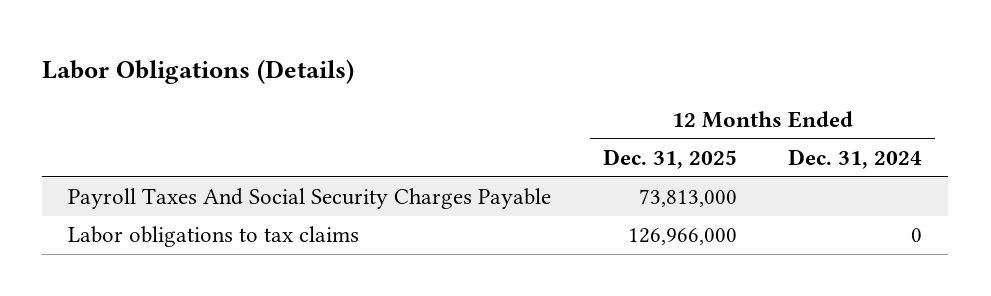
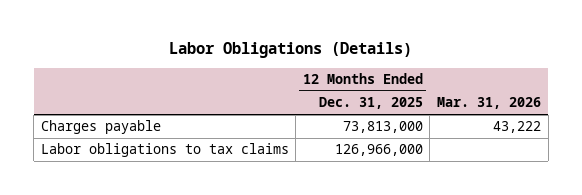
[788,149,923,170] Dec. 31, 2024 -> none
none -> [437,97,542,110] Mar. 31, 2026
[68,188,552,210] Payroll Taxes And Social Security Charges Payable -> [40,120,161,135] Charges payable

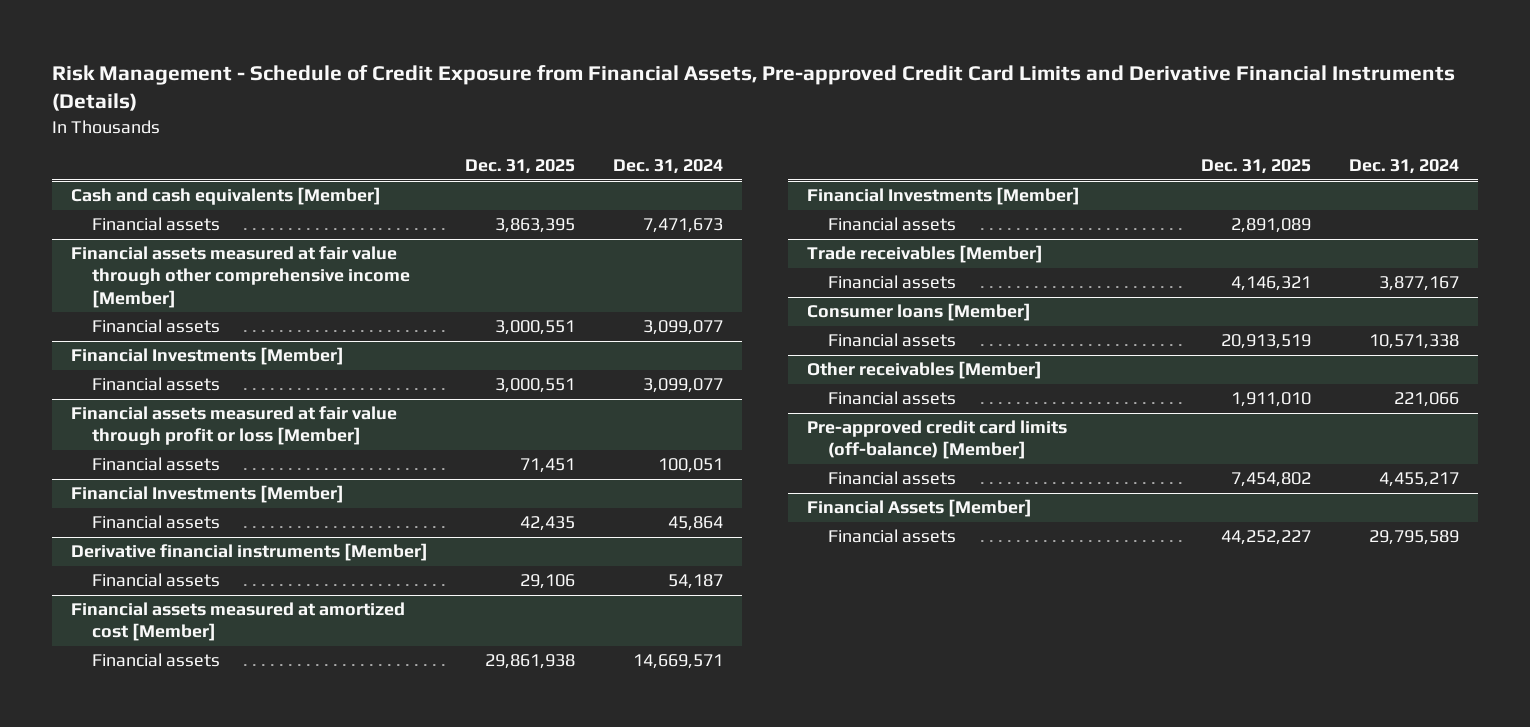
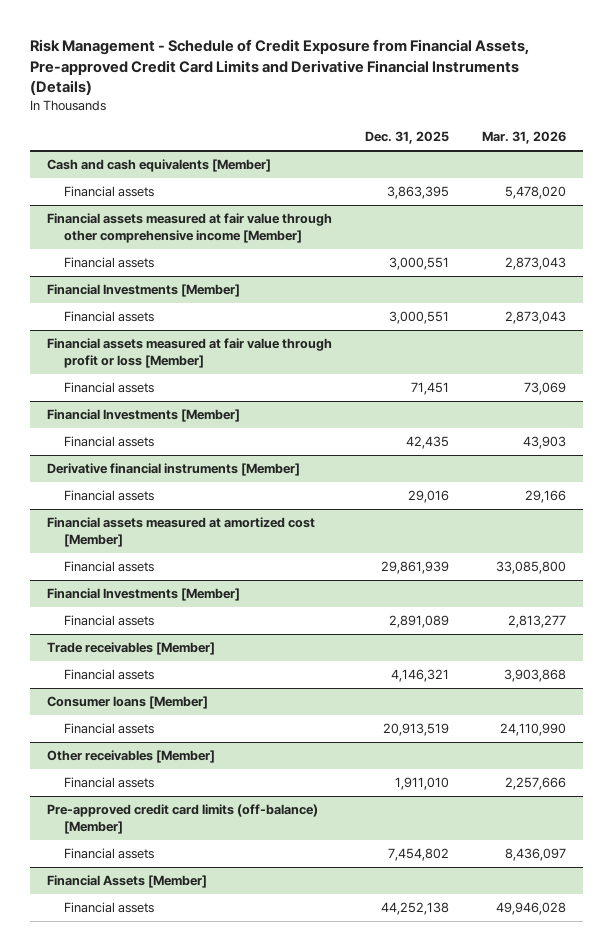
[613,159,724,175] Dec. 31, 2024 -> none
none -> [482,131,567,145] Mar. 31, 2026
[520,574,576,590] 29,106 -> [408,490,450,504] 29,016
[485,654,576,670] 29,861,938 -> [381,561,450,575] 29,861,939
[1221,530,1312,546] 44,252,227 -> [381,902,450,916] 44,252,138

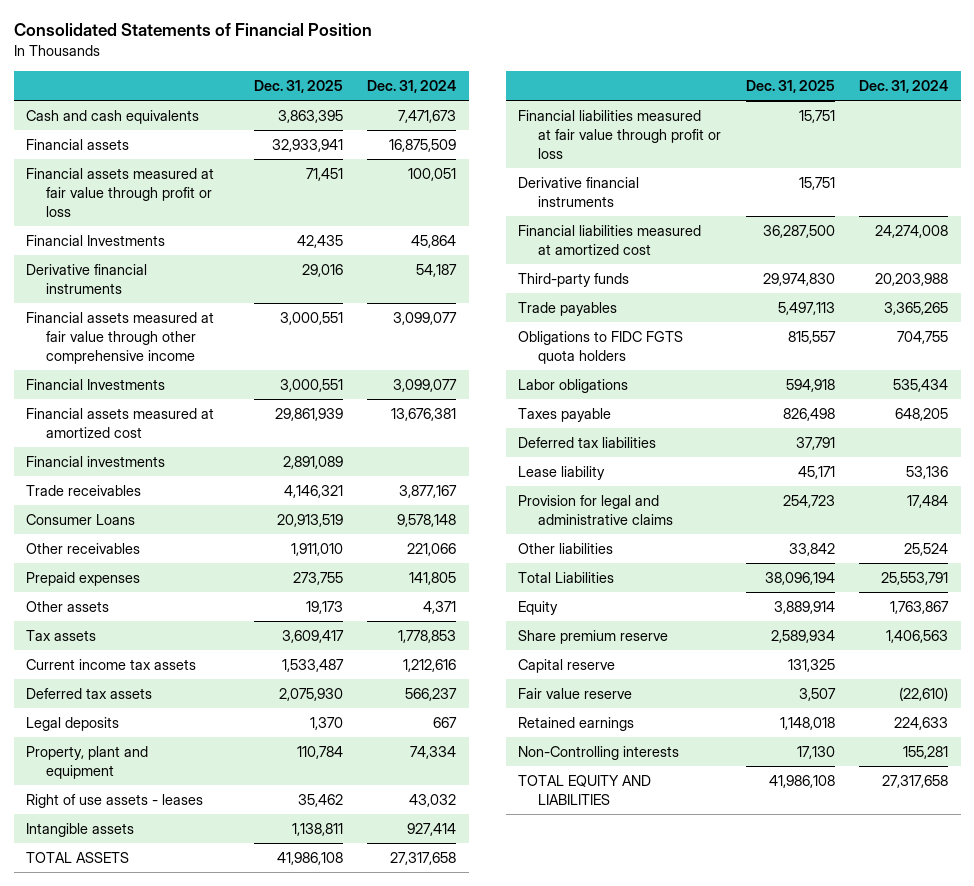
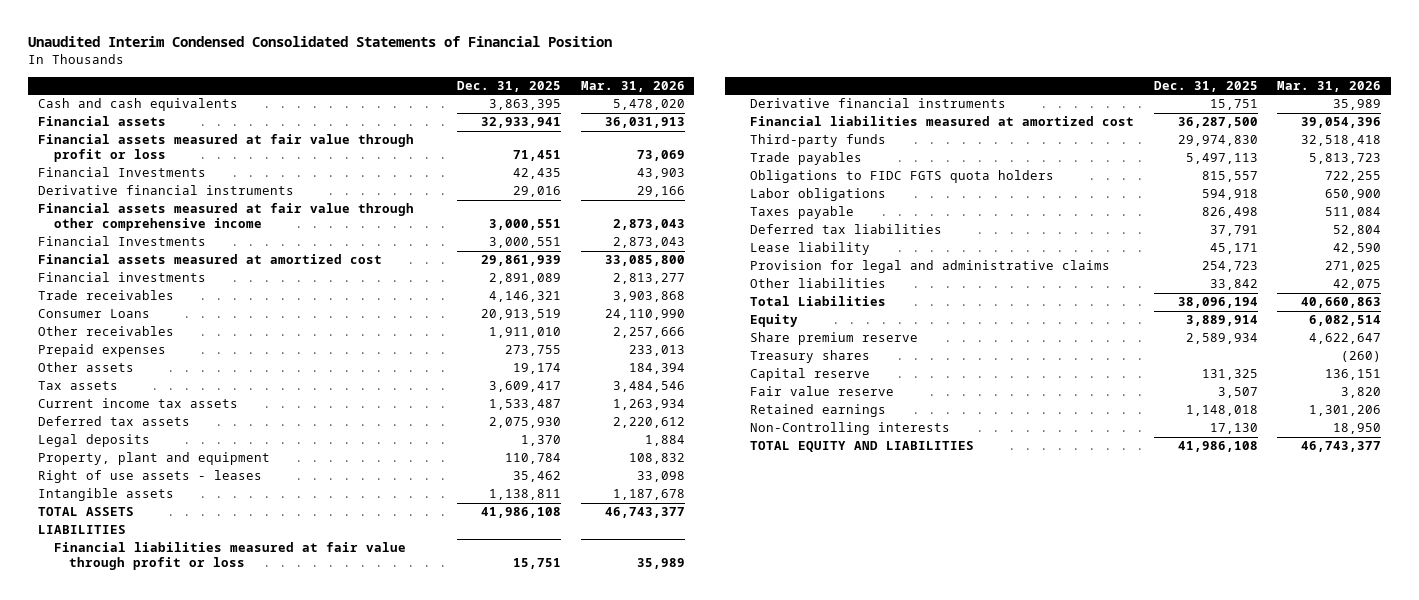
[13,23,372,37] Consolidated Statements of Financial Position -> [28,36,613,48] Unaudited Interim Condensed Consolidated Statements of Financial Position
[367,80,457,94] Dec. 31, 2024 -> none
none -> [580,80,685,92] Mar. 31, 2026
[305,600,343,614] 19,173 -> [513,363,562,375] 19,174
none -> [37,525,126,535] LIABILITIES
none -> [750,350,871,364] Treasury shares

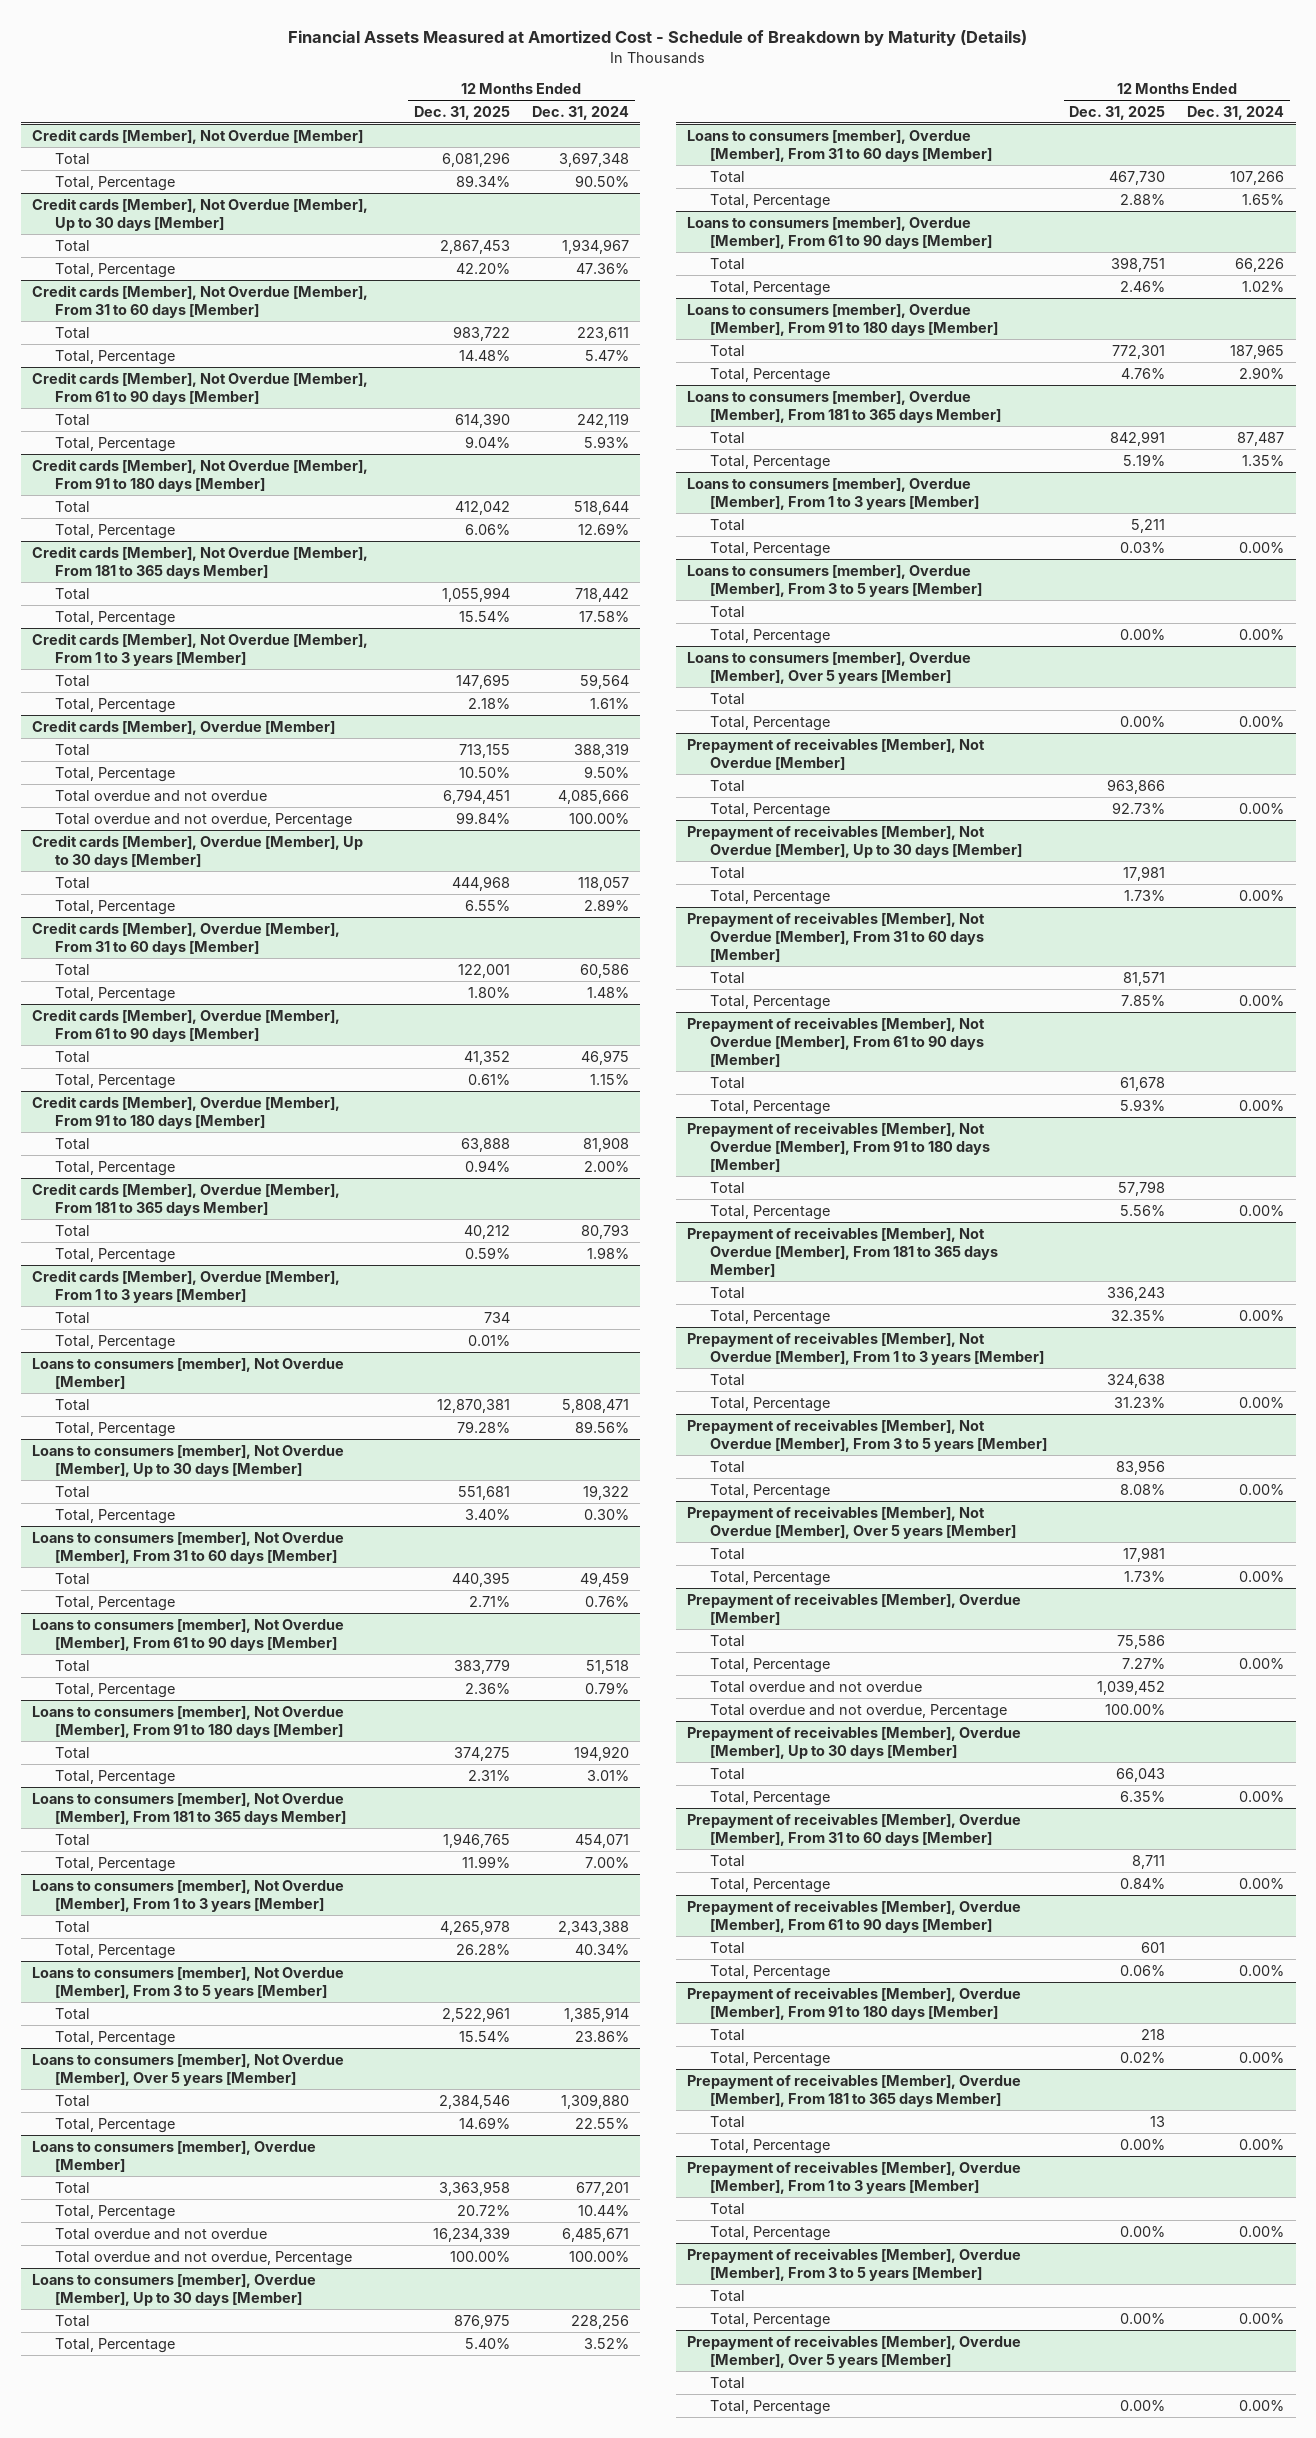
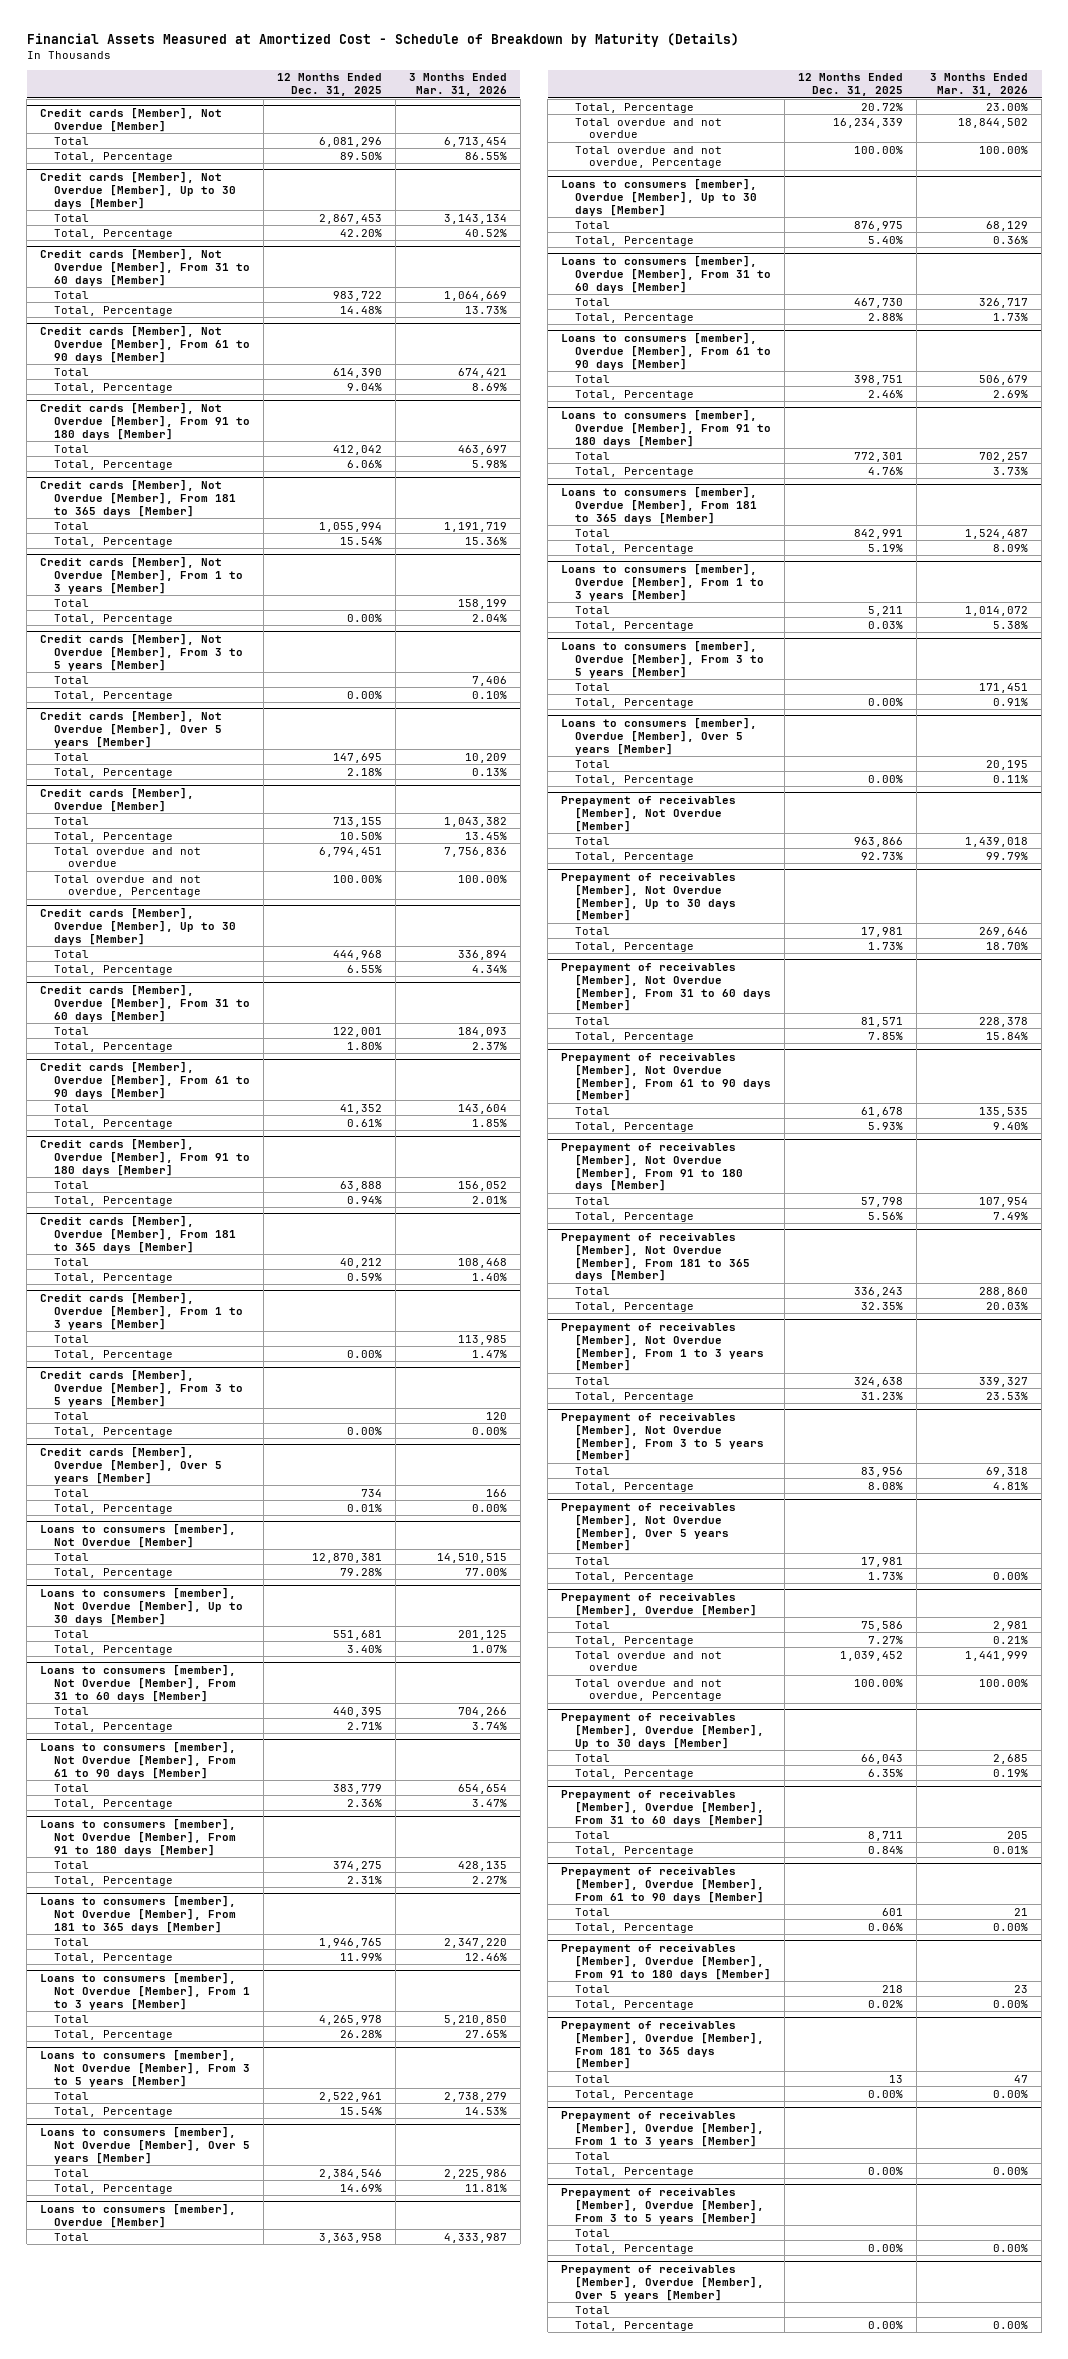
[531,105,629,120] Dec. 31, 2024 -> none
none -> [408,73,507,97] 3 Months Ended Mar. 31, 2026
[455,174,510,187] 89.34% -> [339,151,382,160] 89.50%
[31,545,368,579] Credit cards [Member], Not Overdue [Member], From 181 to 365 days Member] -> [40,480,236,517] Credit cards [Member], Not Overdue [Member], From 181 to 365 days [Member]
none -> [53,598,89,607] Total
none -> [53,613,173,624] Total, Percentage
none -> [40,634,243,671] Credit cards [Member], Not Overdue [Member], From 3 to 5 years [Member]
none -> [53,675,89,684] Total
none -> [53,690,173,701] Total, Percentage
none -> [40,711,223,748] Credit cards [Member], Not Overdue [Member], Over 5 years [Member]
[455,811,510,824] 99.84% -> [332,874,382,883] 100.00%
[31,1182,340,1216] Credit cards [Member], Overdue [Member], From 181 to 365 days Member] -> [40,1216,236,1253] Credit cards [Member], Overdue [Member], From 181 to 365 days [Member]
none -> [53,1334,89,1343] Total
none -> [53,1349,173,1360] Total, Percentage
none -> [40,1370,243,1407] Credit cards [Member], Overdue [Member], From 3 to 5 years [Member]
none -> [53,1411,89,1420] Total
none -> [53,1426,173,1437] Total, Percentage
none -> [40,1447,222,1484] Credit cards [Member], Overdue [Member], Over 5 years [Member]
[31,1792,346,1825] Loans to consumers [member], Not Overdue [Member], From 181 to 365 days Member] -> [40,1896,237,1933] Loans to consumers [member], Not Overdue [Member], From 181 to 365 days [Member]
[687,390,1002,423] Loans to consumers [member], Overdue [Member], From 181 to 365 days Member] -> [561,487,758,524] Loans to consumers [member], Overdue [Member], From 181 to 365 days [Member]
[687,1226,999,1277] Prepayment of receivables [Member], Not Overdue [Member], From 181 to 365 days Member] -> [561,1233,751,1282] Prepayment of receivables [Member], Not Overdue [Member], From 181 to 365 days [Member]
[687,2073,1022,2107] Prepayment of receivables [Member], Overdue [Member], From 181 to 365 days Member] -> [561,2021,765,2070] Prepayment of receivables [Member], Overdue [Member], From 181 to 365 days [Member]

